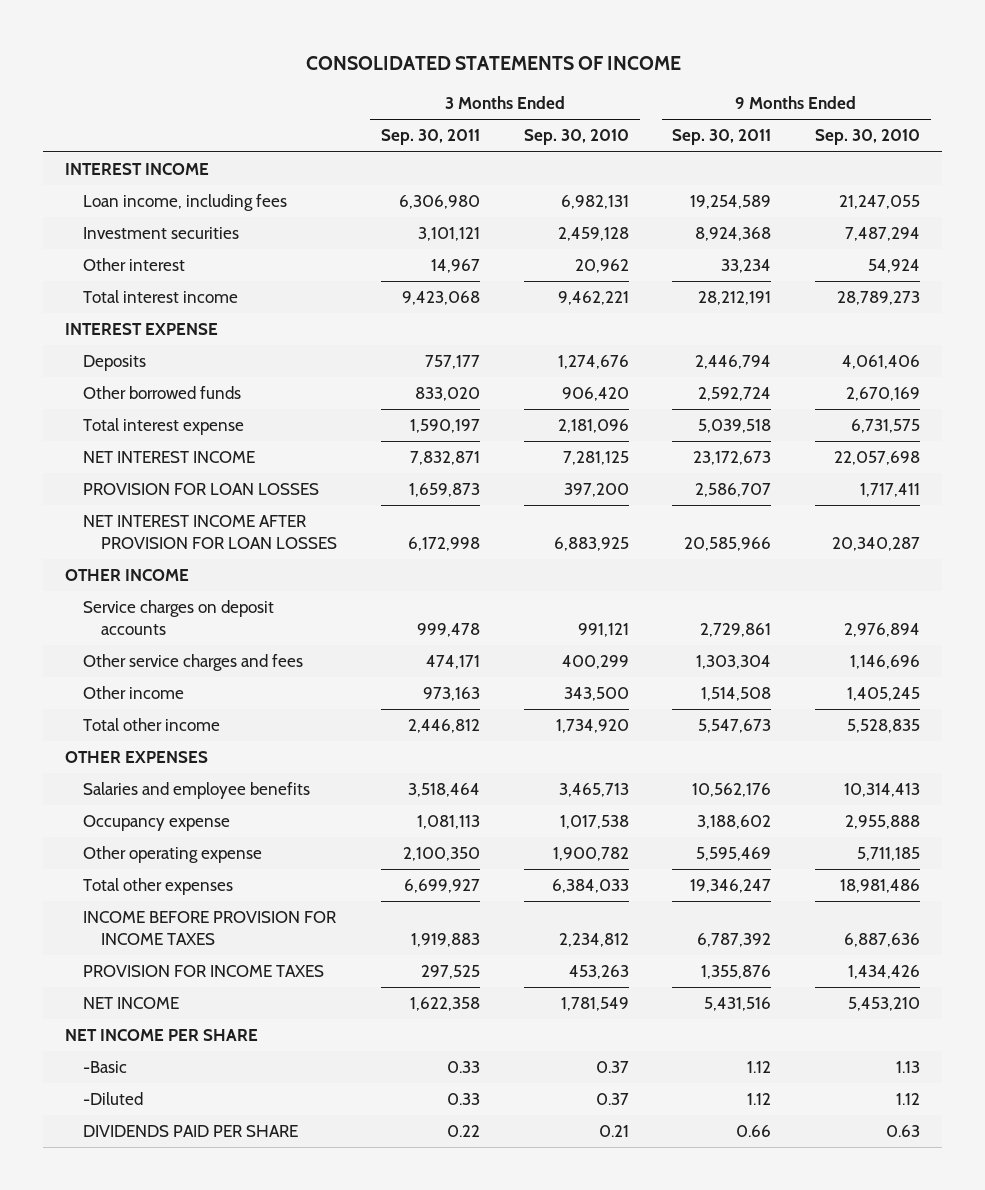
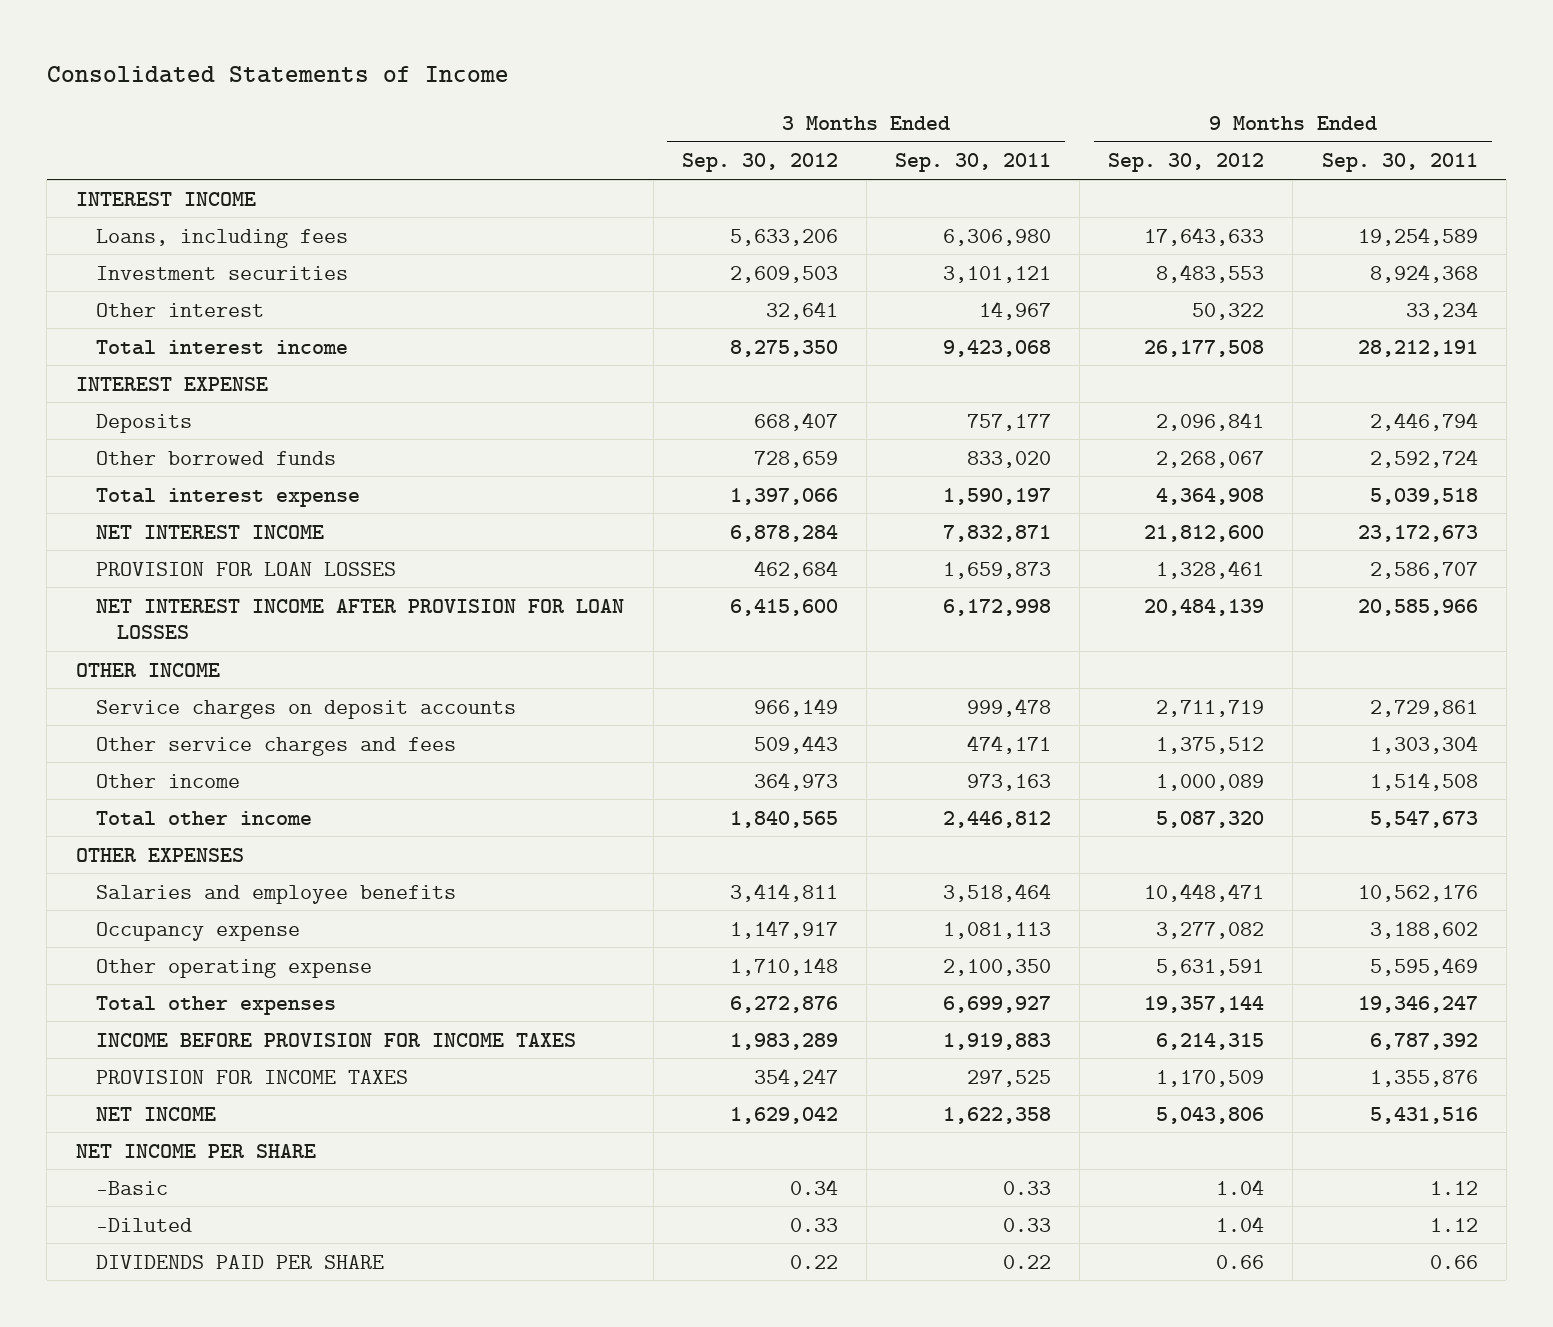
[305,55,681,70] CONSOLIDATED STATEMENTS OF INCOME -> [46,65,509,83] Consolidated Statements of Income
[523,129,629,146] Sep. 30, 2010 -> none
[815,129,921,146] Sep. 30, 2010 -> none
none -> [681,153,838,173] Sep. 30, 2012
none -> [1108,153,1265,173] Sep. 30, 2012
[83,194,288,212] Loan income, including fees -> [96,228,349,248] Loans, including fees

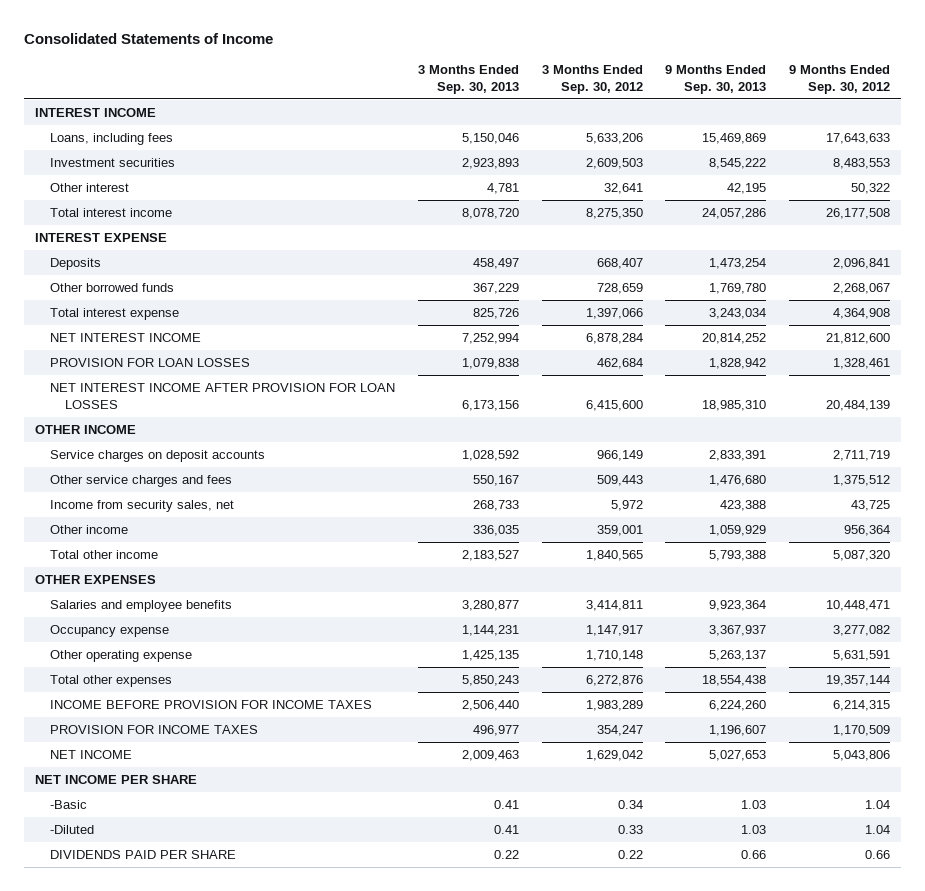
[895,153,1052,173] Sep. 30, 2011 -> none
[1321,153,1478,173] Sep. 30, 2011 -> none
none -> [417,64,519,94] 3 Months Ended Sep. 30, 2013
none -> [665,64,767,94] 9 Months Ended Sep. 30, 2013
none -> [50,500,235,513] Income from security sales, net
[753,771,838,791] 364,973 -> [596,525,643,537] 359,001
[1156,773,1265,791] 1,000,089 -> [844,525,891,537] 956,364

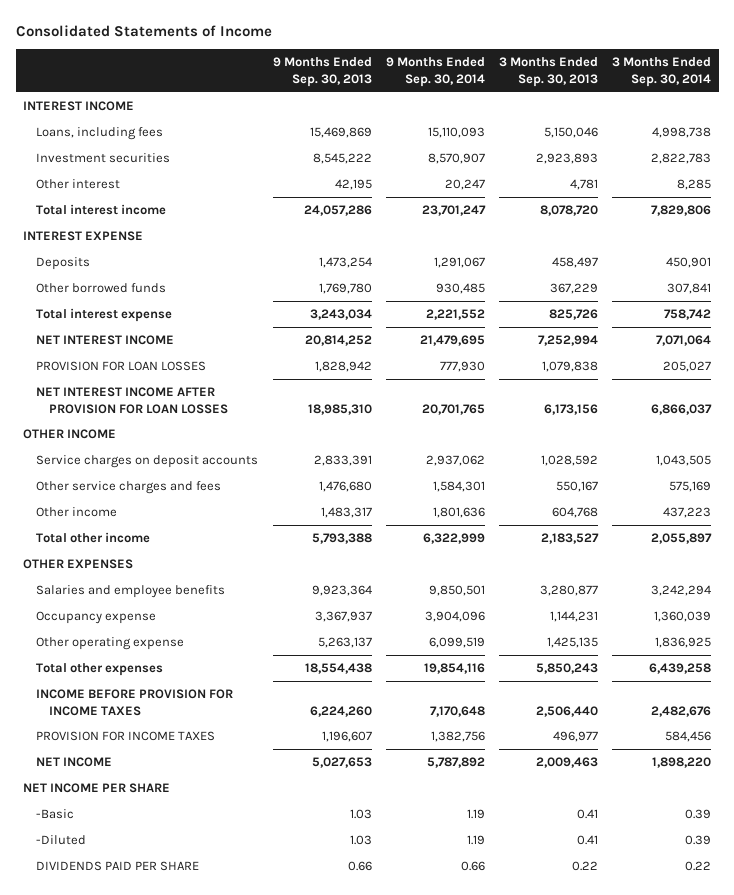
[541,64,643,94] 3 Months Ended Sep. 30, 2012 -> none
[789,64,891,94] 9 Months Ended Sep. 30, 2012 -> none
none -> [385,57,485,88] 9 Months Ended Sep. 30, 2014
none -> [612,57,712,88] 3 Months Ended Sep. 30, 2014
[50,500,235,513] Income from security sales, net -> none
[472,525,519,537] 336,035 -> [552,506,599,518] 604,768
[709,525,767,537] 1,059,929 -> [320,506,372,518] 1,483,317

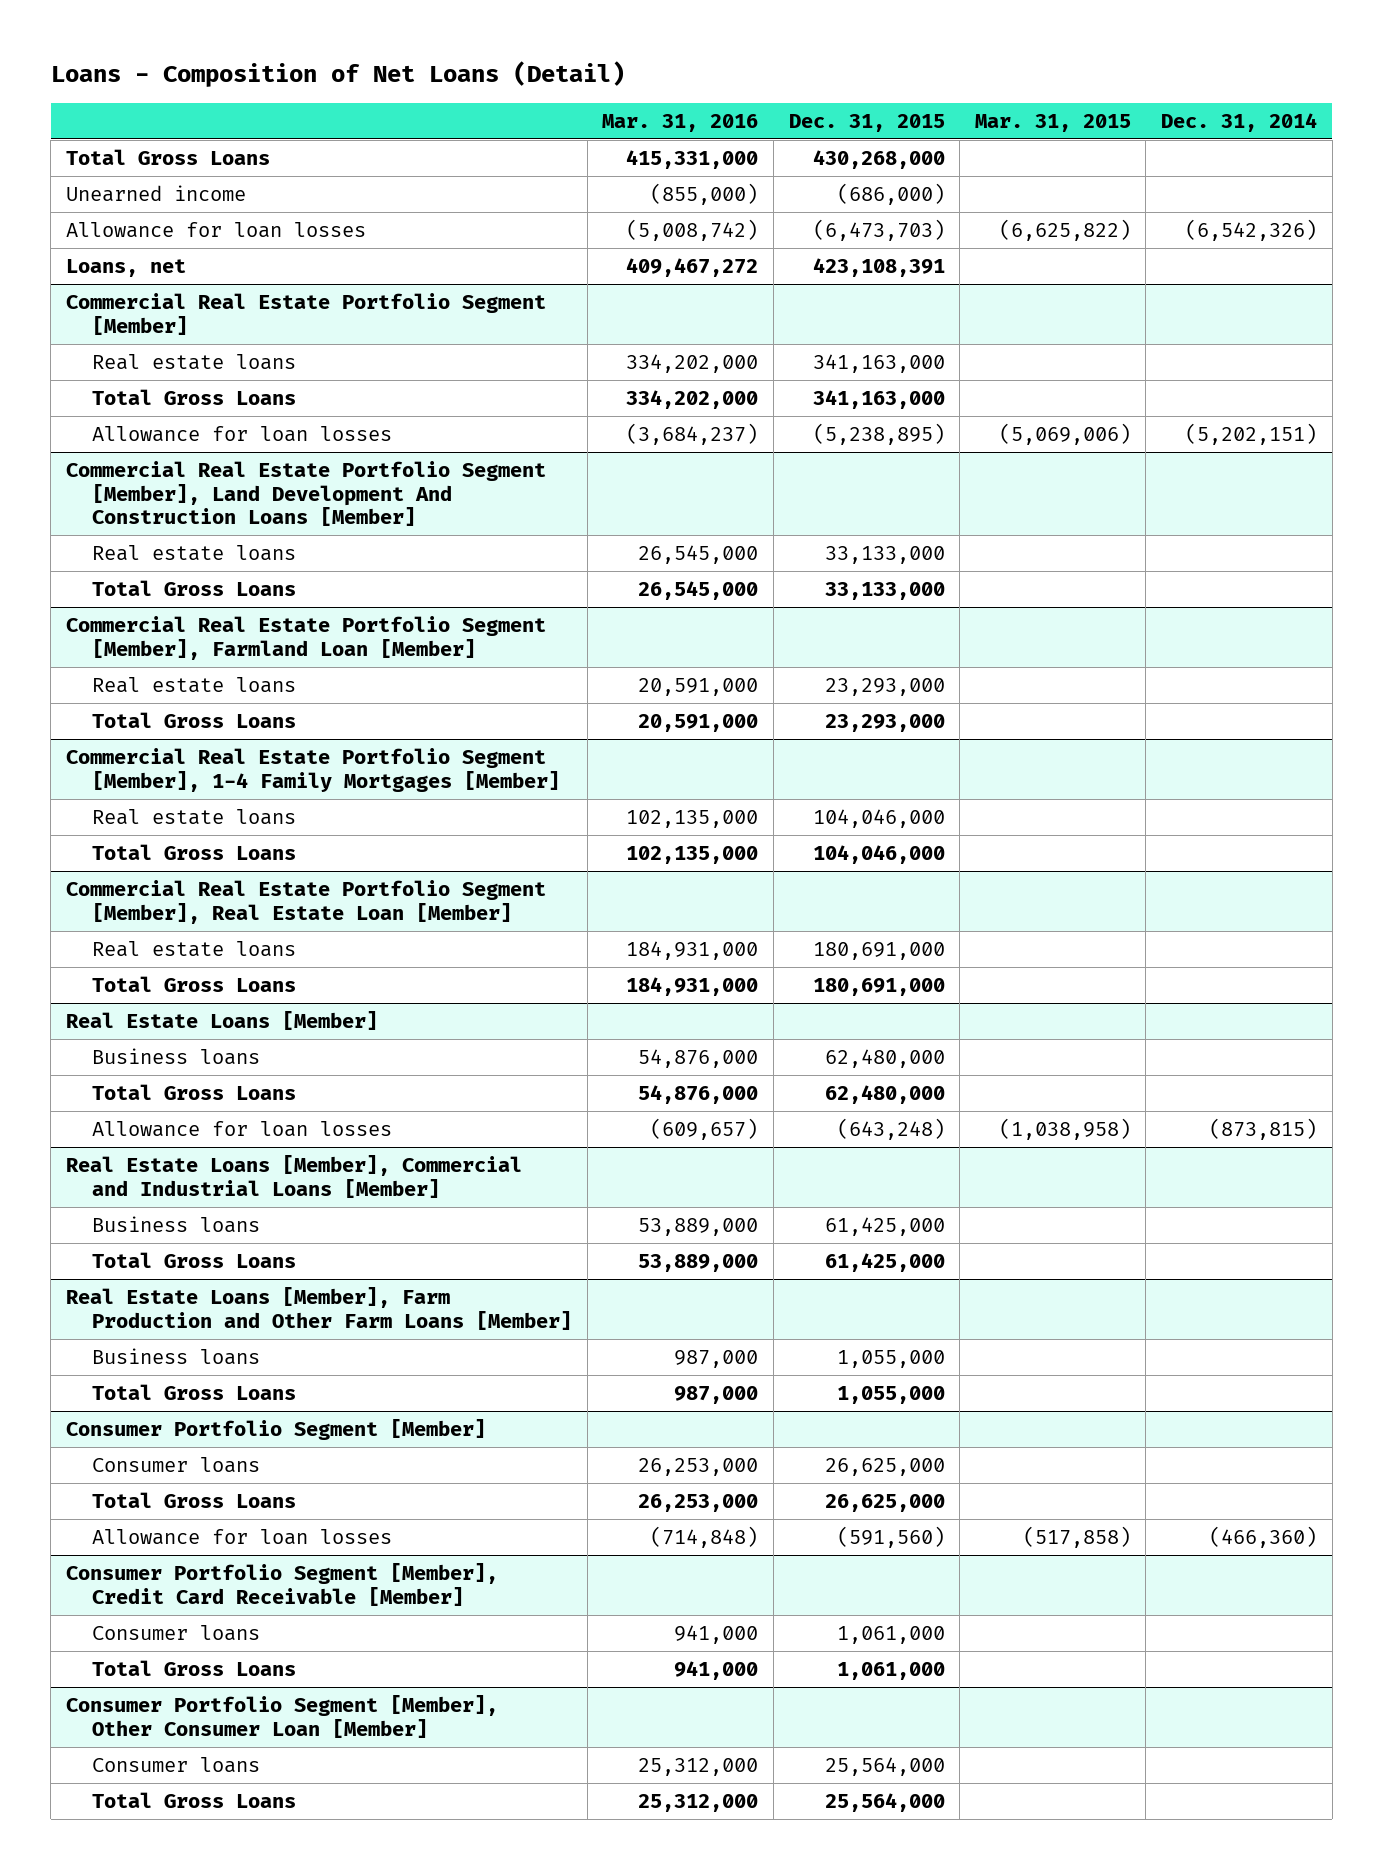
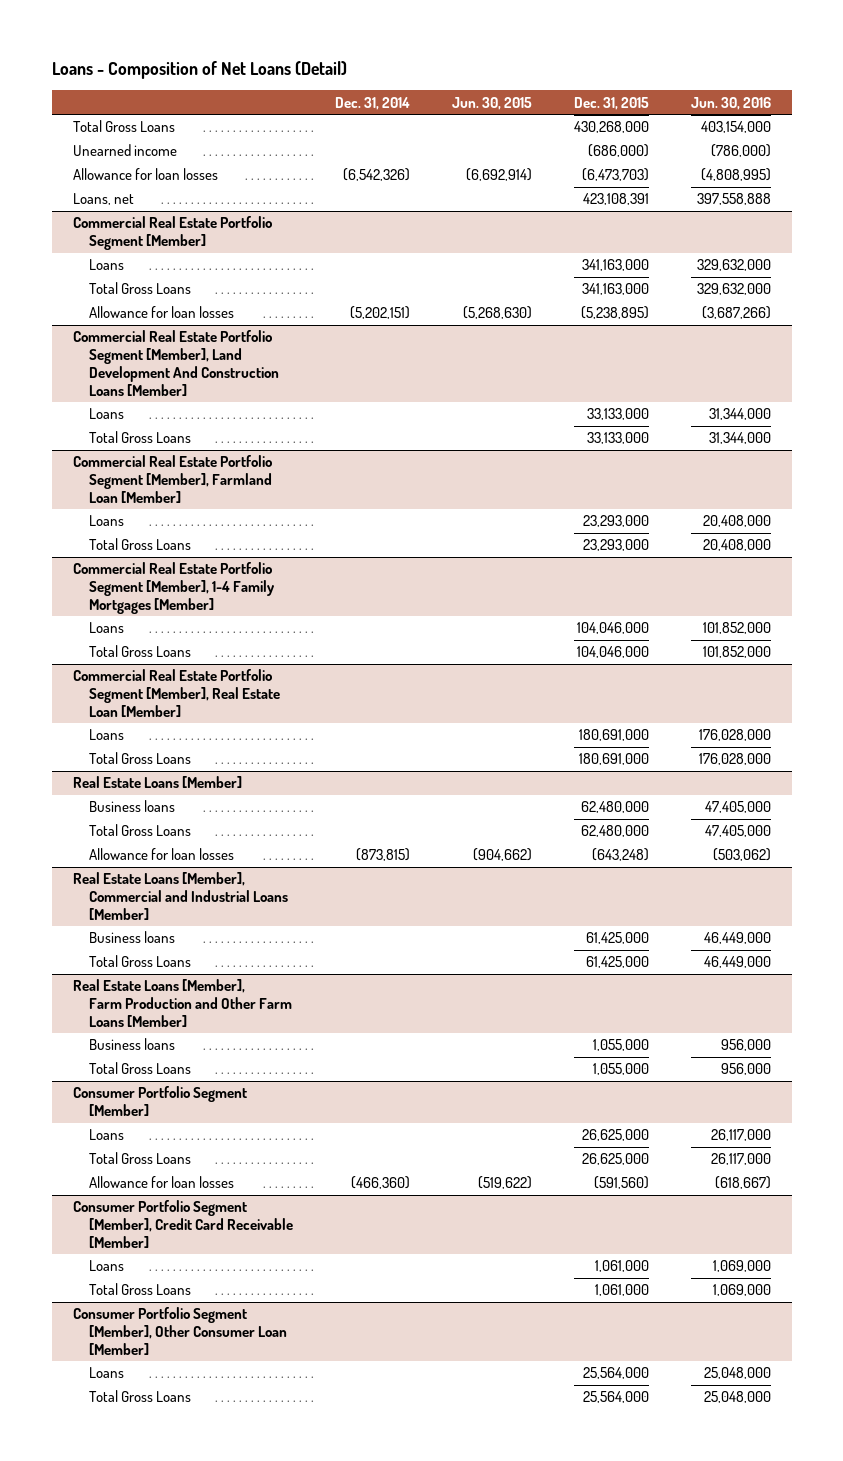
[602,113,759,132] Mar. 31, 2016 -> none
[974,113,1131,132] Mar. 31, 2015 -> none
none -> [451,96,532,110] Jun. 30, 2015
none -> [690,96,771,110] Jun. 30, 2016
[91,354,296,371] Real estate loans -> [88,259,124,271] Loans
[91,545,296,562] Real estate loans -> [88,408,124,420] Loans
[91,677,296,694] Real estate loans -> [88,515,124,527] Loans
[91,809,296,826] Real estate loans -> [88,622,124,634] Loans
[91,941,296,958] Real estate loans -> [88,729,124,741] Loans
[91,1457,260,1474] Consumer loans -> [88,1129,124,1141] Loans
[91,1625,260,1642] Consumer loans -> [88,1260,124,1272] Loans
[91,1757,260,1774] Consumer loans -> [88,1367,124,1379] Loans

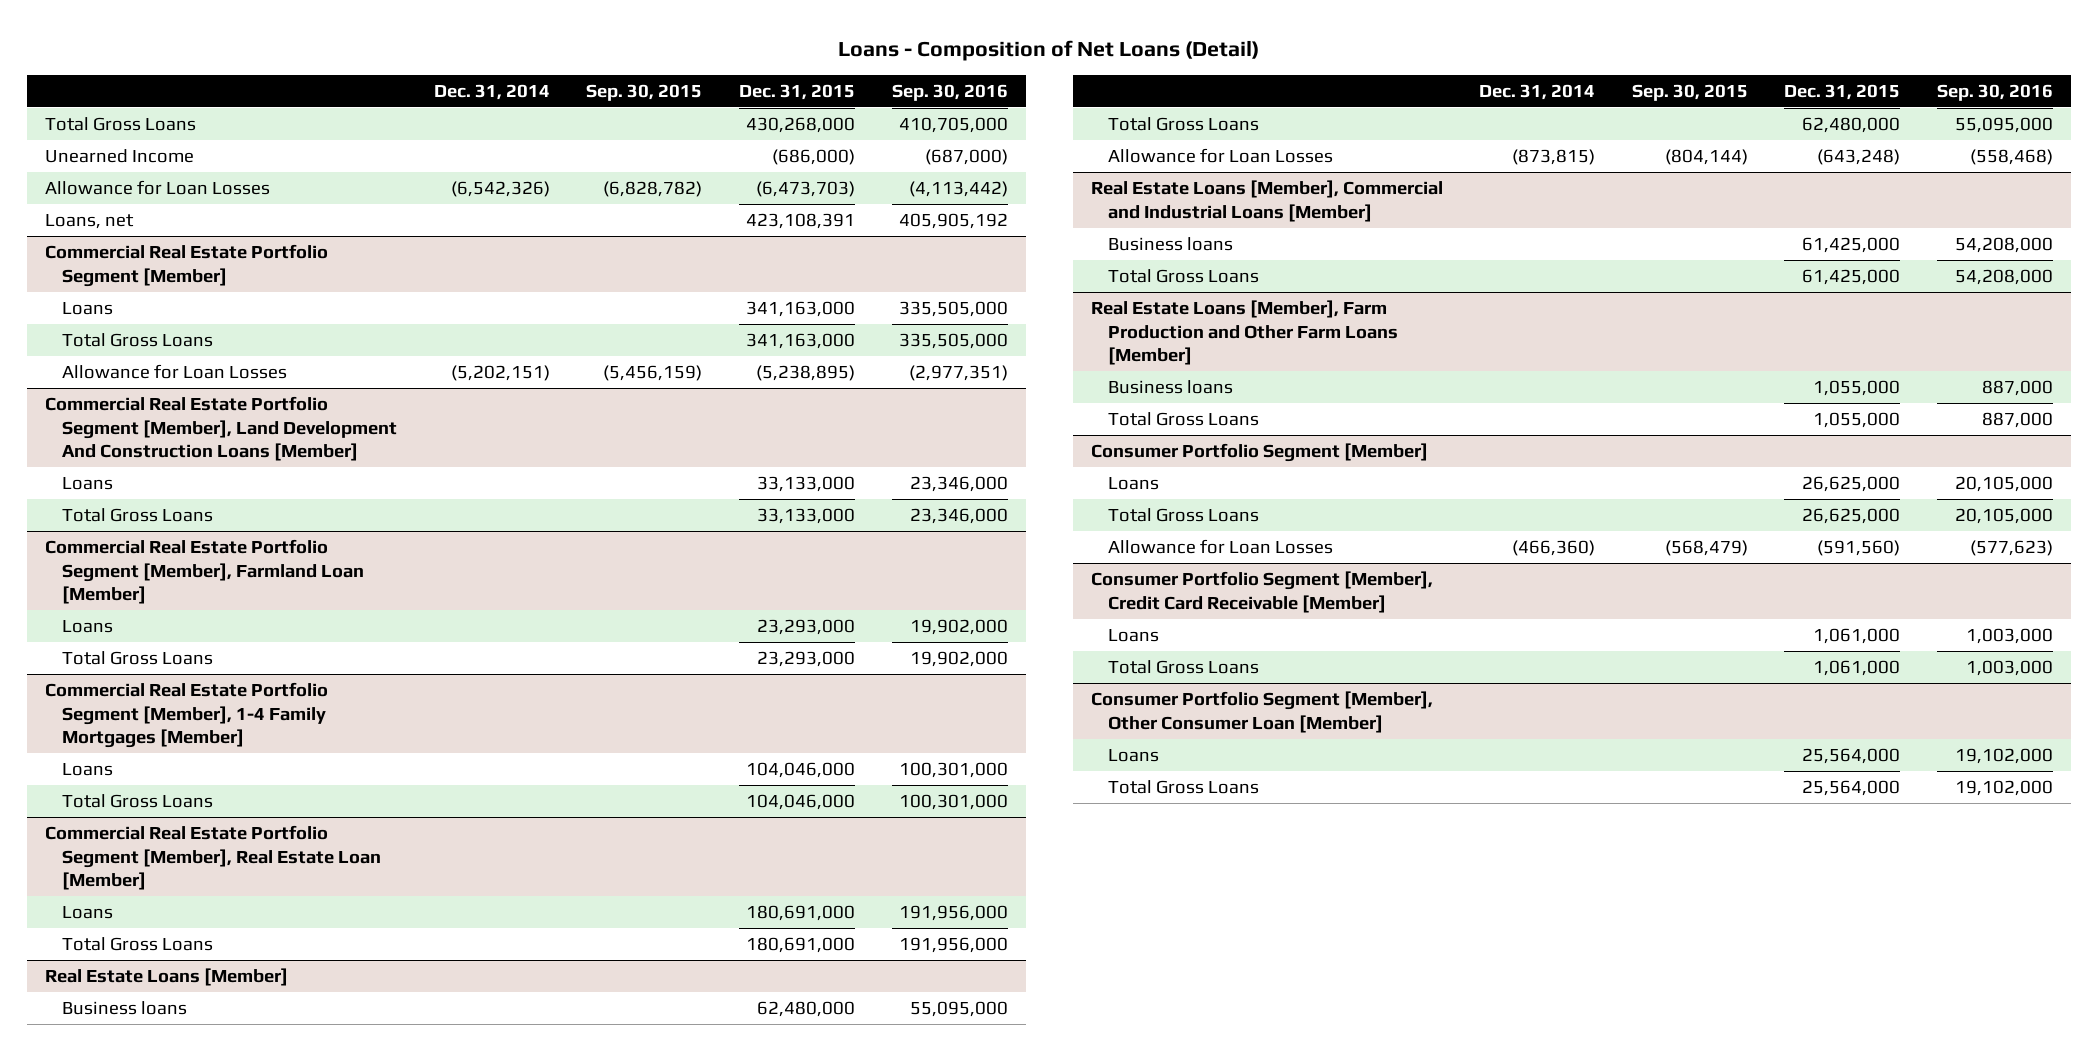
[451,96,532,110] Jun. 30, 2015 -> none
[690,96,771,110] Jun. 30, 2016 -> none
none -> [586,83,703,101] Sep. 30, 2015
none -> [891,83,1008,101] Sep. 30, 2016
[72,144,177,157] Unearned income -> [45,149,195,164] Unearned Income
[72,168,218,181] Allowance for loan losses -> [45,180,271,196] Allowance for Loan Losses
[88,306,234,319] Allowance for loan losses -> [62,364,288,380] Allowance for Loan Losses
[88,848,234,861] Allowance for loan losses -> [1107,148,1333,164] Allowance for Loan Losses
[88,1176,234,1189] Allowance for loan losses -> [1107,539,1333,555] Allowance for Loan Losses

